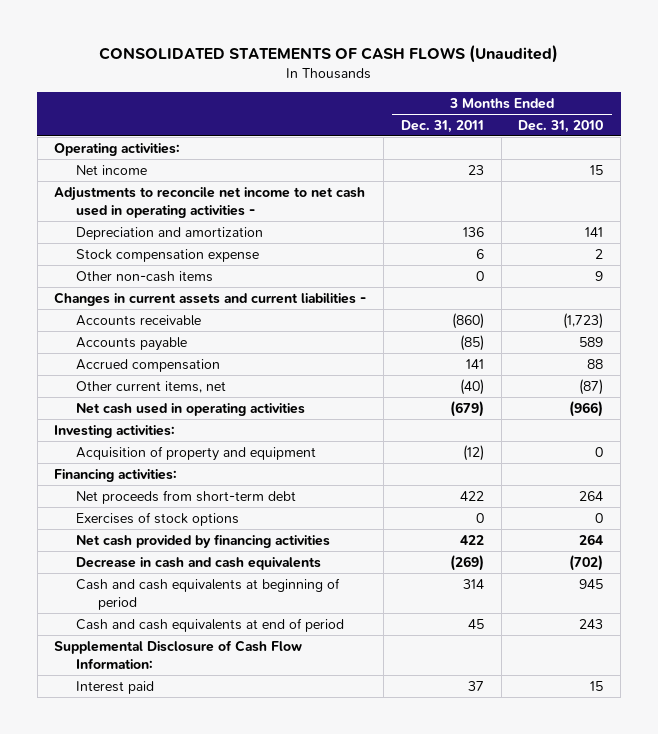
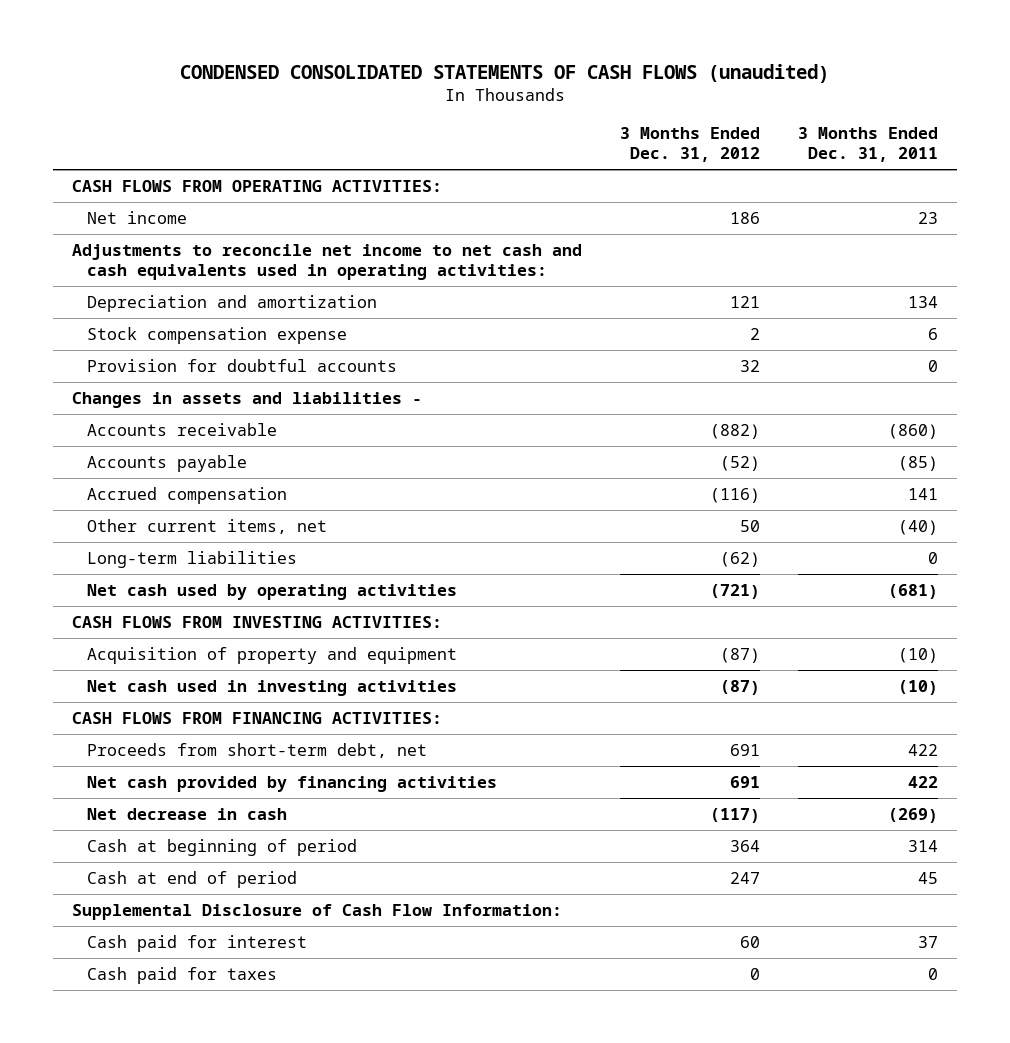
[98,45,558,64] CONSOLIDATED STATEMENTS OF CASH FLOWS (Unaudited) -> [180,63,830,83] CONDENSED CONSOLIDATED STATEMENTS OF CASH FLOWS (unaudited)
[518,119,604,133] Dec. 31, 2010 -> none
none -> [620,126,761,163] 3 Months Ended Dec. 31, 2012
[54,142,181,156] Operating activities: -> [72,179,443,192] CASH FLOWS FROM OPERATING ACTIVITIES:
[54,186,366,218] Adjustments to reconcile net income to net cash used in operating activities - -> [72,243,583,281] Adjustments to reconcile net income to net cash and cash equivalents used in operating activities:
[462,226,484,237] 136 -> [908,295,939,308] 134
[76,270,214,282] Other non-cash items -> none
none -> [86,358,397,372] Provision for doubtful accounts
[54,291,367,306] Changes in current assets and current liabilities - -> [72,391,423,408] Changes in assets and liabilities -
[76,511,240,526] Exercises of stock options -> none
none -> [86,550,297,568] Long-term liabilities
[76,402,306,416] Net cash used in operating activities -> [86,583,457,600] Net cash used by operating activities
[449,400,484,417] (679) -> [888,583,939,599] (681)
[54,424,176,438] Investing activities: -> [72,615,443,628] CASH FLOWS FROM INVESTING ACTIVITIES:
[462,444,484,461] (12) -> [898,647,939,663] (10)
none -> [86,679,457,696] Net cash used in investing activities
[54,468,178,482] Financing activities: -> [72,711,443,724] CASH FLOWS FROM FINANCING ACTIVITIES:
[76,489,297,504] Net proceeds from short-term debt -> [86,742,427,758] Proceeds from short-term debt, net
[76,556,322,570] Decrease in cash and cash equivalents -> [86,807,287,820] Net decrease in cash
[76,577,341,610] Cash and cash equivalents at beginning of period -> [86,838,357,856] Cash at beginning of period
[76,617,345,632] Cash and cash equivalents at end of period -> [86,870,297,888] Cash at end of period
[76,680,155,694] Interest paid -> [86,934,307,952] Cash paid for interest
none -> [86,966,277,984] Cash paid for taxes

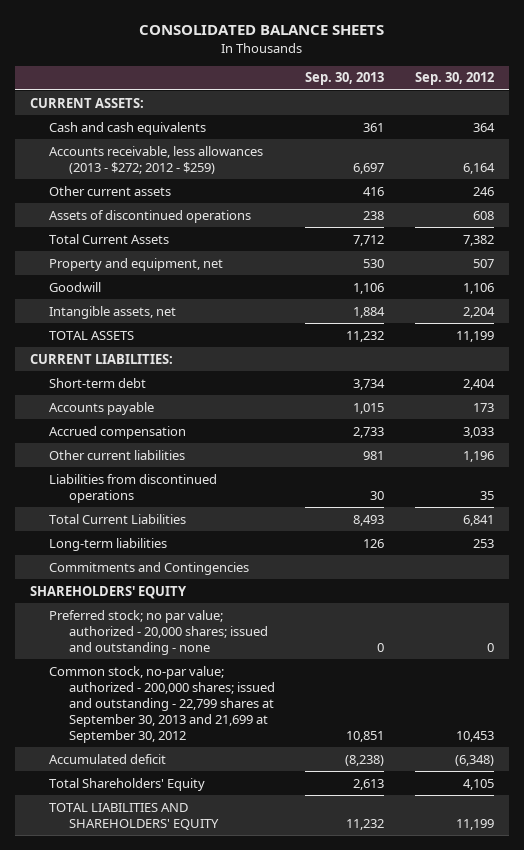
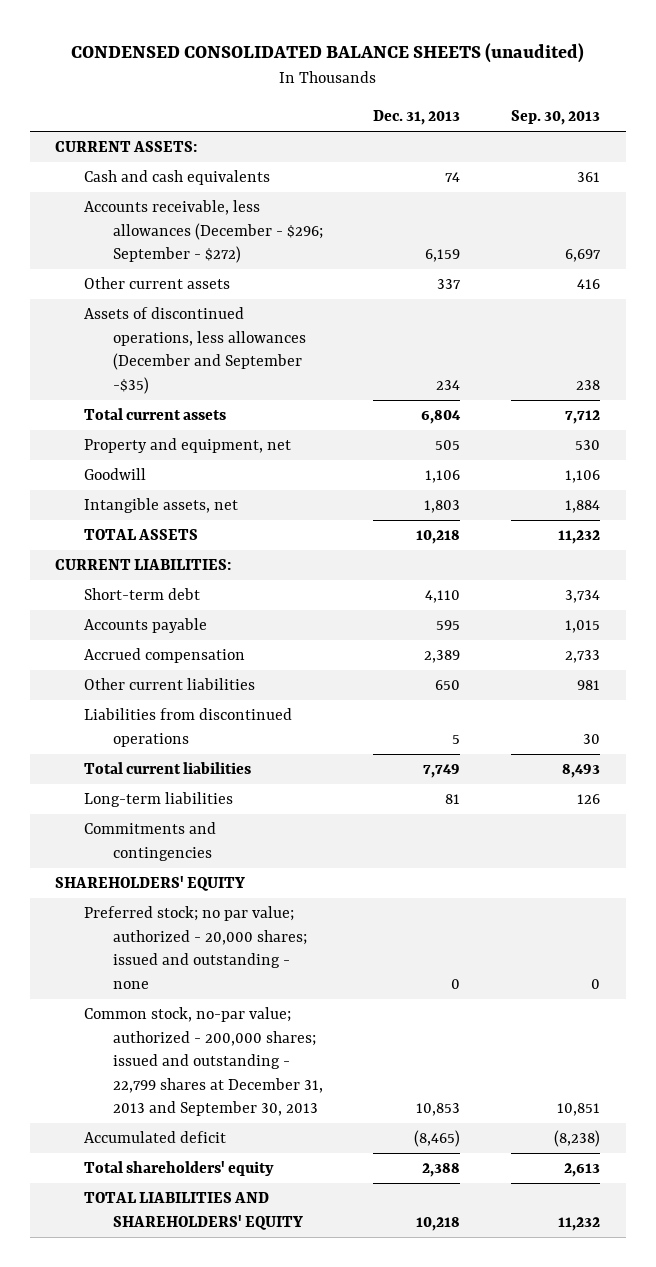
[138,25,384,36] CONSOLIDATED BALANCE SHEETS -> [70,43,584,64] CONDENSED CONSOLIDATED BALANCE SHEETS (unaudited)
[414,72,494,86] Sep. 30, 2012 -> none
none -> [373,110,461,126] Dec. 31, 2013
[49,145,264,174] Accounts receivable, less allowances (2013 - $272; 2012 - $259) -> [84,200,323,264] Accounts receivable, less allowances (December - $296; September - $272)
[49,209,252,223] Assets of discontinued operations -> [84,307,306,394] Assets of discontinued operations, less allowances (December and September -$35)
[49,233,170,244] Total Current Assets -> [84,408,227,421] Total current assets
[49,513,187,524] Total Current Liabilities -> [84,762,252,775] Total current liabilities
[49,561,250,575] Commitments and Contingencies -> [84,822,217,861] Commitments and contingencies
[49,665,275,743] Common stock, no-par value; authorized - 200,000 shares; issued and outstanding - 22,799 shares at September 30, 2013 and 21,699 at September 30, 2012 -> [84,1007,323,1116] Common stock, no-par value; authorized - 200,000 shares; issued and outstanding - 22,799 shares at December 31, 2013 and September 30, 2013
[49,777,206,791] Total Shareholders' Equity -> [84,1161,275,1177] Total shareholders' equity

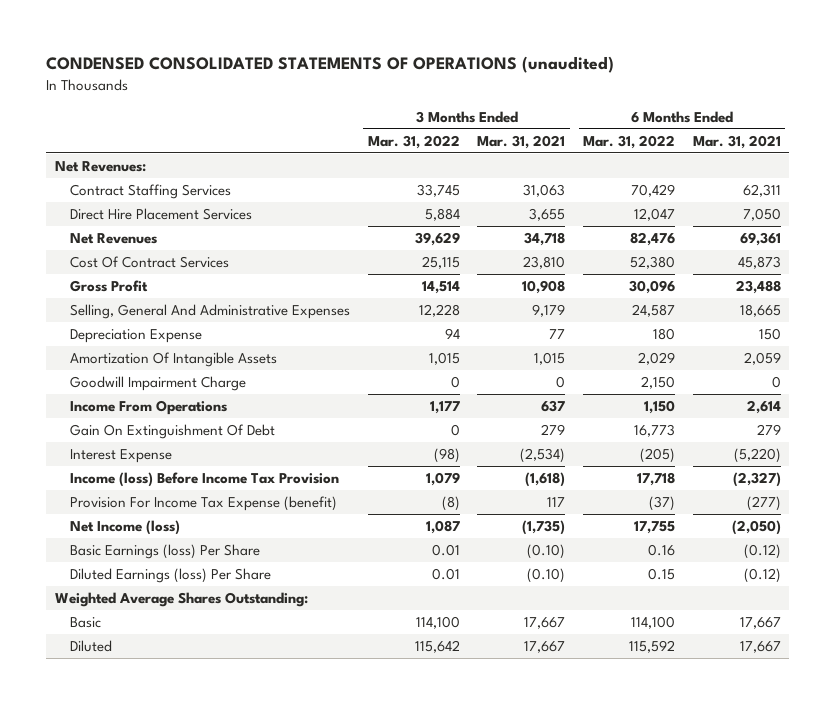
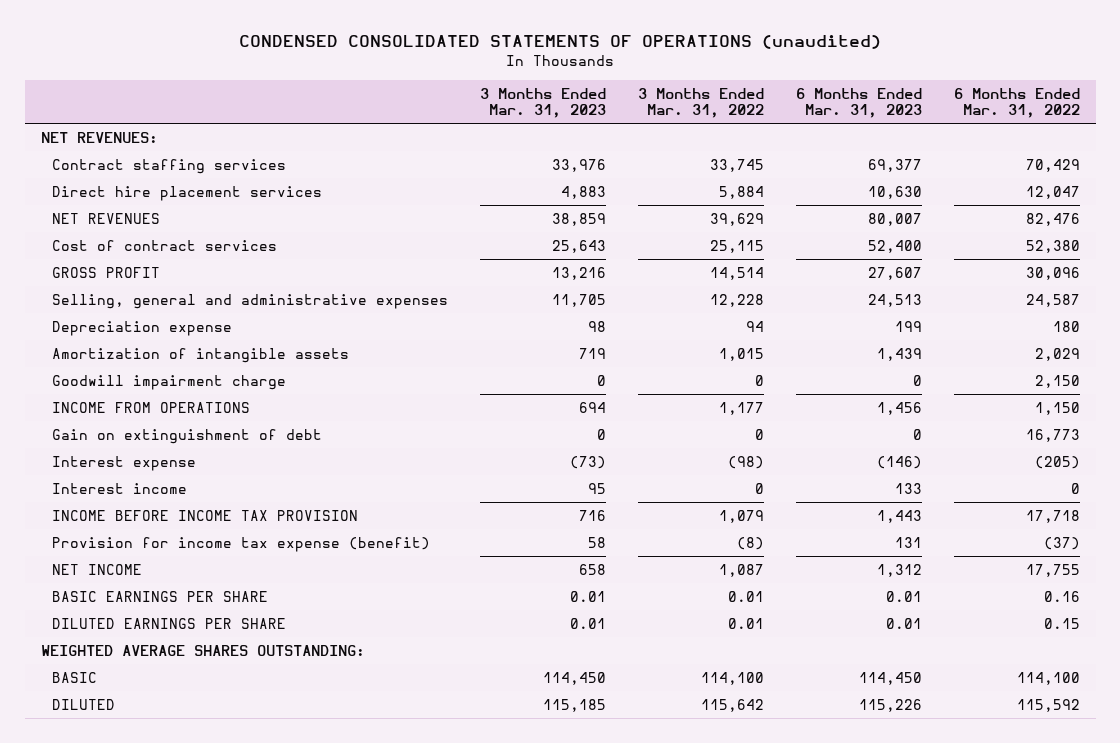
[477,134,566,149] Mar. 31, 2021 -> none
[692,134,781,149] Mar. 31, 2021 -> none
none -> [479,87,606,118] 3 Months Ended Mar. 31, 2023
none -> [795,87,922,118] 6 Months Ended Mar. 31, 2023
[54,160,146,172] Net Revenues: -> [40,131,158,143] NET REVENUES:
[70,183,232,199] Contract Staffing Services -> [51,158,286,174] Contract staffing services
[70,207,253,220] Direct Hire Placement Services -> [51,185,322,201] Direct hire placement services
[70,232,158,244] Net Revenues -> [51,212,160,224] NET REVENUES
[70,255,230,268] Cost Of Contract Services -> [51,239,277,251] Cost of contract services
[70,279,149,292] Gross Profit -> [51,266,160,278] GROSS PROFIT
[70,303,351,319] Selling, General And Administrative Expenses -> [51,293,448,309] Selling, general and administrative expenses
[70,328,203,343] Depreciation Expense -> [51,320,232,336] Depreciation expense
[70,351,278,367] Amortization Of Intangible Assets -> [51,347,349,363] Amortization of intangible assets
[70,375,247,391] Goodwill Impairment Charge -> [51,374,286,390] Goodwill impairment charge
[70,399,228,415] Income From Operations -> [51,401,250,413] INCOME FROM OPERATIONS
[70,423,276,439] Gain On Extinguishment Of Debt -> [51,428,322,444] Gain on extinguishment of debt
[70,448,173,463] Interest Expense -> [51,455,196,471] Interest expense
none -> [51,482,187,494] Interest income
[70,471,340,487] Income (loss) Before Income Tax Provision -> [51,509,358,521] INCOME BEFORE INCOME TAX PROVISION
[70,495,338,511] Provision For Income Tax Expense (benefit) -> [51,536,430,552] Provision for income tax expense (benefit)
[70,519,181,535] Net Income (loss) -> [51,563,142,575] NET INCOME
[70,543,261,559] Basic Earnings (loss) Per Share -> [51,590,268,602] BASIC EARNINGS PER SHARE
[70,567,272,583] Diluted Earnings (loss) Per Share -> [51,617,286,629] DILUTED EARNINGS PER SHARE
[54,591,308,607] Weighted Average Shares Outstanding: -> [40,644,365,656] WEIGHTED AVERAGE SHARES OUTSTANDING:
[70,616,102,628] Basic -> [51,671,97,683] BASIC
[70,639,113,652] Diluted -> [51,698,115,710] DILUTED

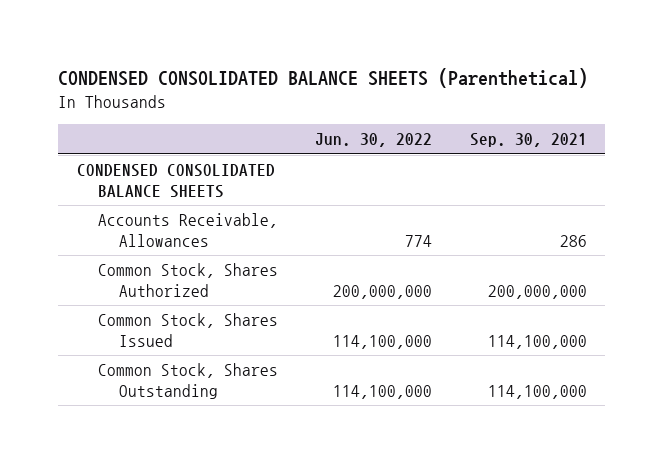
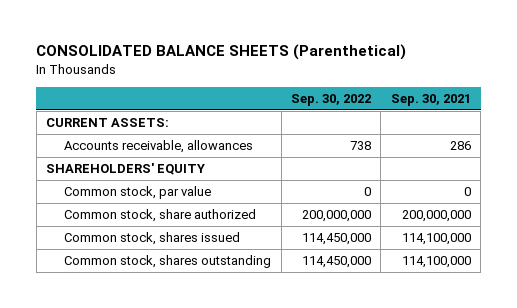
[57,67,588,88] CONDENSED CONSOLIDATED BALANCE SHEETS (Parenthetical) -> [36,44,407,61] CONSOLIDATED BALANCE SHEETS (Parenthetical)
[315,133,433,148] Jun. 30, 2022 -> none
none -> [291,93,372,106] Sep. 30, 2022
[76,164,275,198] CONDENSED CONSOLIDATED BALANCE SHEETS -> none
none -> [46,118,170,128] CURRENT ASSETS:
[97,213,278,247] Accounts Receivable, Allowances -> [64,140,254,154] Accounts receivable, allowances
none -> [46,163,206,176] SHAREHOLDERS' EQUITY
none -> [64,186,212,200] Common stock, par value
[97,263,278,297] Common Stock, Shares Authorized -> [64,209,257,223] Common stock, share authorized
[97,313,278,347] Common Stock, Shares Issued -> [64,232,241,246] Common stock, shares issued
[97,363,278,399] Common Stock, Shares Outstanding -> [64,255,272,269] Common stock, shares outstanding

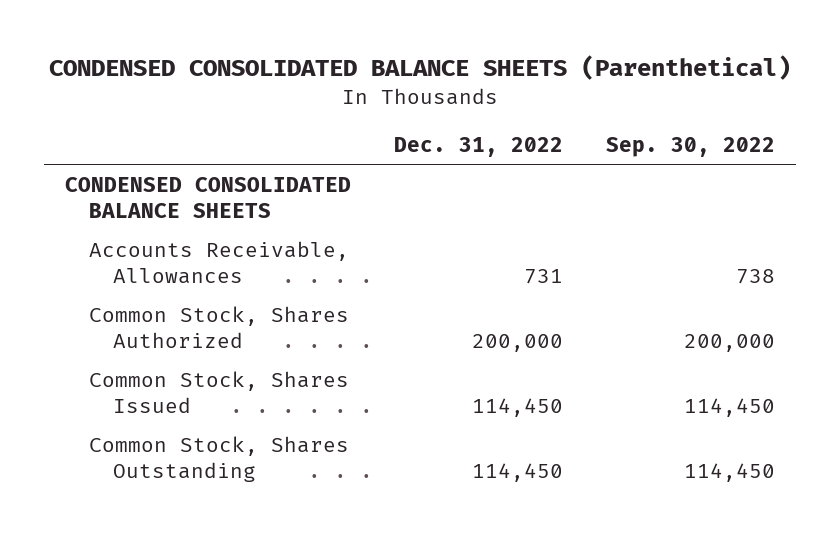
[36,44,407,61] CONSOLIDATED BALANCE SHEETS (Parenthetical) -> [48,54,791,80] CONDENSED CONSOLIDATED BALANCE SHEETS (Parenthetical)
[390,93,471,106] Sep. 30, 2021 -> none
none -> [393,136,563,157] Dec. 31, 2022
[46,118,170,128] CURRENT ASSETS: -> none
[46,163,206,176] SHAREHOLDERS' EQUITY -> none
[64,186,212,200] Common stock, par value -> none
none -> [65,177,352,218] CONDENSED CONSOLIDATED BALANCE SHEETS
[64,140,254,154] Accounts receivable, allowances -> [89,241,350,284] Accounts Receivable, Allowances
[64,209,257,223] Common stock, share authorized -> [89,306,350,348] Common Stock, Shares Authorized
[302,210,372,223] 200,000,000 -> [683,333,775,352] 200,000
[64,232,241,246] Common stock, shares issued -> [89,371,350,413] Common Stock, Shares Issued
[302,233,372,246] 114,450,000 -> [683,397,775,417] 114,450
[64,255,272,269] Common stock, shares outstanding -> [89,436,350,482] Common Stock, Shares Outstanding
[302,256,372,269] 114,450,000 -> [683,462,775,482] 114,450

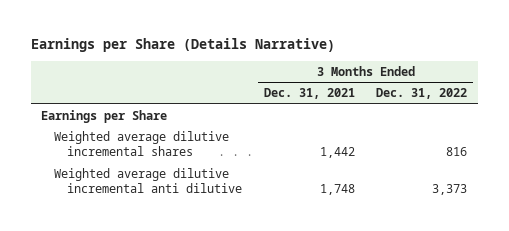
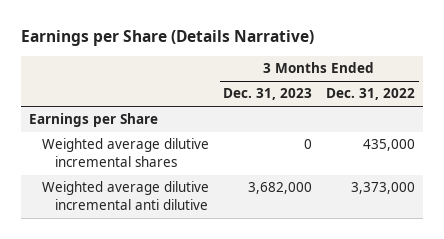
[263,88,355,100] Dec. 31, 2021 -> none
none -> [223,88,313,101] Dec. 31, 2023
[446,147,468,157] 816 -> [363,139,416,152] 435,000
[432,184,468,196] 3,373 -> [351,182,416,195] 3,373,000

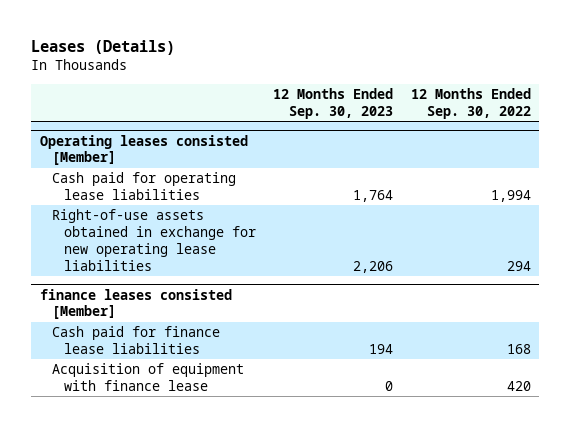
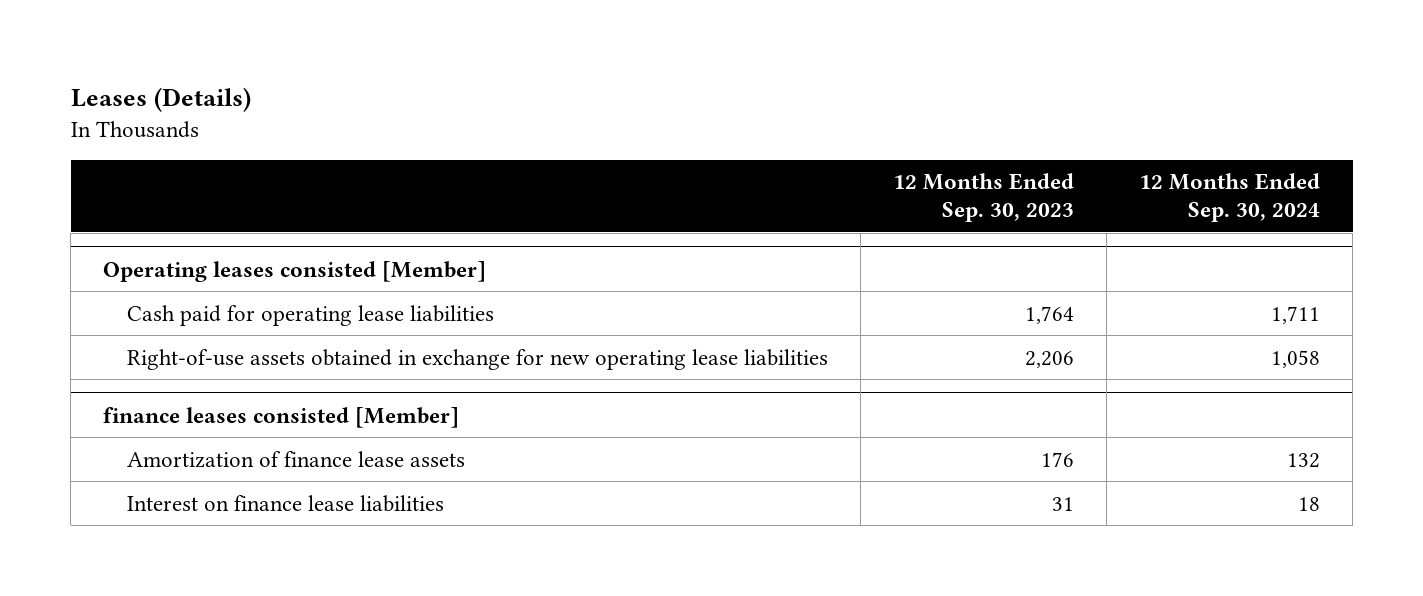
[410,87,531,119] 12 Months Ended Sep. 30, 2022 -> none
none -> [1139,173,1321,223] 12 Months Ended Sep. 30, 2024
[51,363,244,392] Acquisition of equipment with finance lease -> none
none -> [127,450,466,468] Amortization of finance lease assets
[51,326,220,355] Cash paid for finance lease liabilities -> [127,494,445,512] Interest on finance lease liabilities
[369,344,394,355] 194 -> [1052,496,1075,511] 31

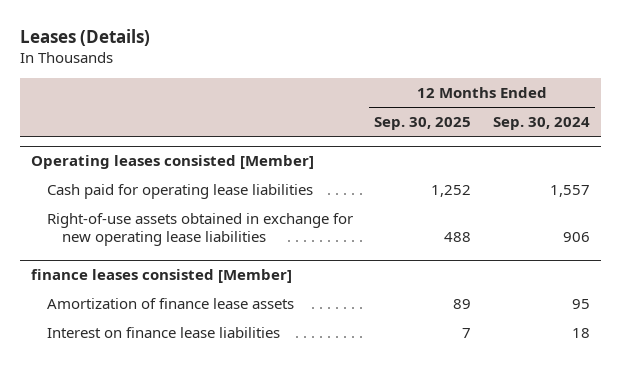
[893,173,1075,223] 12 Months Ended Sep. 30, 2023 -> none
none -> [374,117,472,131] Sep. 30, 2025
[1271,305,1321,324] 1,711 -> [549,184,590,197] 1,557
[1271,349,1321,368] 1,058 -> [562,232,590,243] 906
[1287,452,1321,468] 132 -> [571,298,590,309] 95

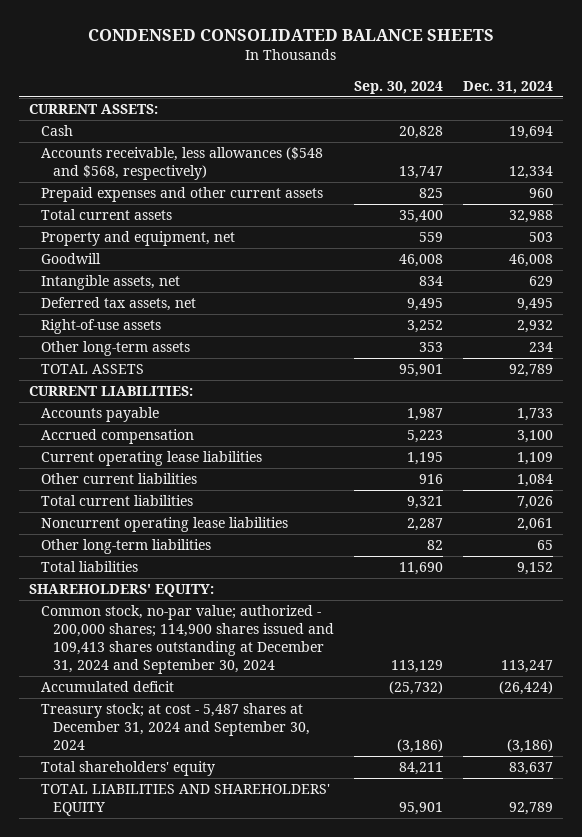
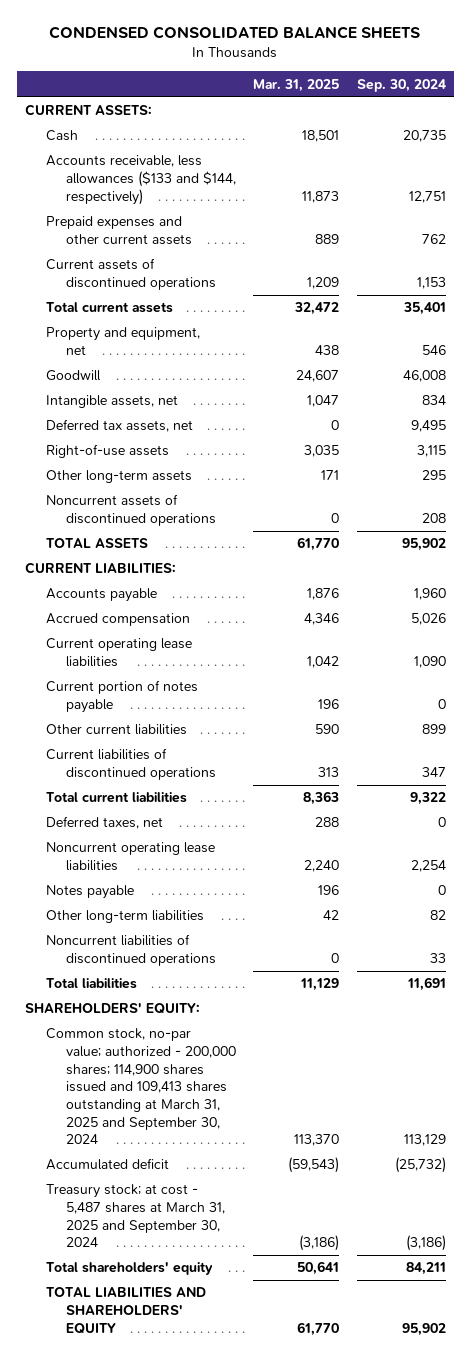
[462,80,553,94] Dec. 31, 2024 -> none
none -> [253,78,340,92] Mar. 31, 2025
[399,126,444,140] 20,828 -> [402,130,446,143] 20,735
[41,147,324,181] Accounts receivable, less allowances ($548 and $568, respectively) -> [45,155,236,205] Accounts receivable, less allowances ($133 and $144, respectively)
[399,166,444,180] 13,747 -> [408,190,446,203] 12,751
[419,188,444,199] 825 -> [421,234,446,245] 762
none -> [45,258,216,291] Current assets of discontinued operations
[399,210,444,224] 35,400 -> [402,302,446,316] 35,401
[419,232,444,243] 559 -> [421,345,446,356] 546
[407,320,444,334] 3,252 -> [416,445,446,458] 3,115
[419,342,444,353] 353 -> [421,470,446,481] 295
none -> [45,494,216,527] Noncurrent assets of discontinued operations
[399,364,444,378] 95,901 -> [401,538,446,552] 95,902
[407,408,444,422] 1,987 -> [413,588,446,601] 1,960
[407,430,444,444] 5,223 -> [410,613,446,626] 5,026
[407,452,444,466] 1,195 -> [413,656,446,669] 1,090
none -> [45,680,198,714] Current portion of notes payable
[419,474,444,485] 916 -> [421,724,446,735] 899
none -> [45,748,216,781] Current liabilities of discontinued operations
[407,496,444,510] 9,321 -> [409,792,446,806] 9,322
none -> [45,816,163,830] Deferred taxes, net
[407,518,444,532] 2,287 -> [410,860,446,873] 2,254
none -> [45,885,134,900] Notes payable
none -> [45,934,216,967] Noncurrent liabilities of discontinued operations
[399,562,444,576] 11,690 -> [406,977,446,992] 11,691
[41,605,335,675] Common stock, no-par value; authorized - 200,000 shares; 114,900 shares issued and 109,413 shares outstanding at December 31, 2024 and September 30, 2024 -> [45,1028,236,1145] Common stock, no-par value; authorized - 200,000 shares; 114,900 shares issued and 109,413 shares outstanding at March 31, 2025 and September 30, 2024
[41,703,311,751] Treasury stock; at cost - 5,487 shares at December 31, 2024 and September 30, 2024 -> [45,1184,225,1248] Treasury stock; at cost - 5,487 shares at March 31, 2025 and September 30, 2024
[399,802,444,816] 95,901 -> [401,1322,446,1336] 95,902

